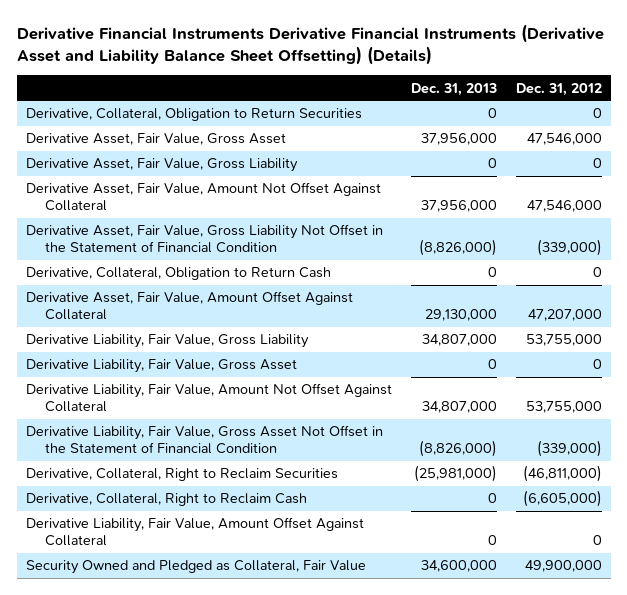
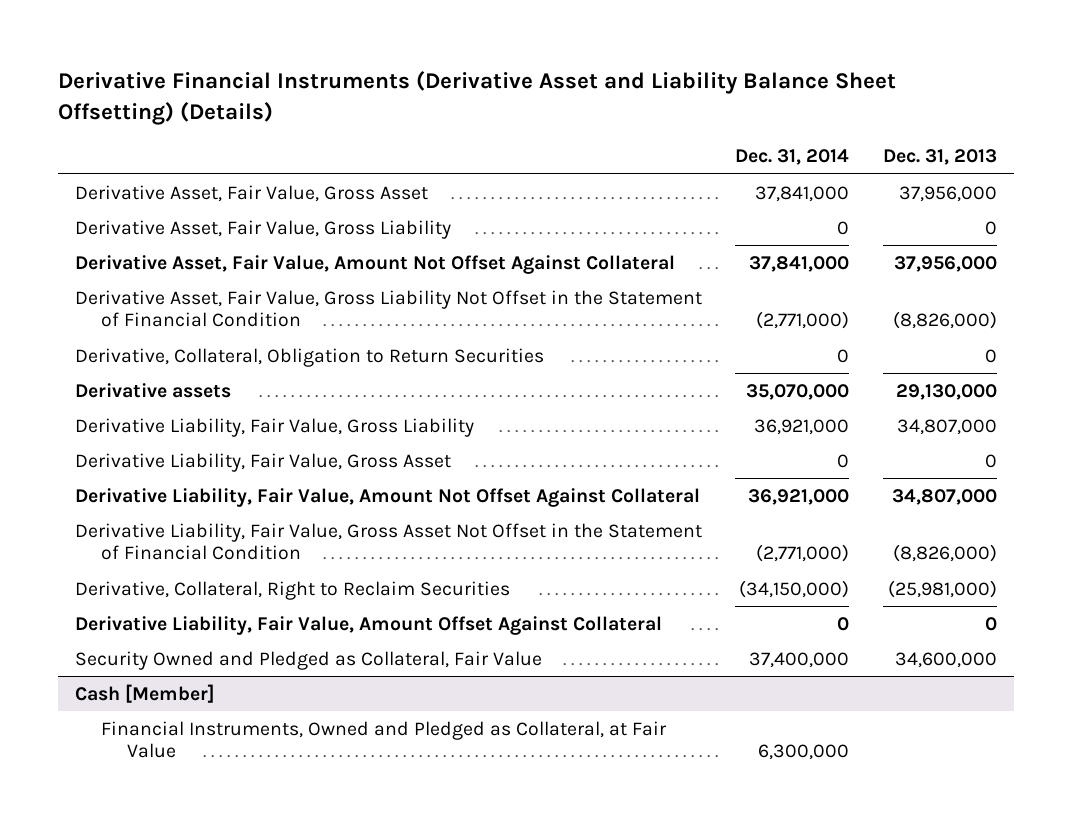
[16,23,604,65] Derivative Financial Instruments Derivative Financial Instruments (Derivative Asset and Liability Balance Sheet Offsetting) (Details) -> [57,71,896,126] Derivative Financial Instruments (Derivative Asset and Liability Balance Sheet Offsetting) (Details)
[515,82,602,96] Dec. 31, 2012 -> none
none -> [735,149,850,166] Dec. 31, 2014
[25,267,331,281] Derivative, Collateral, Obligation to Return Cash -> none
[25,108,362,122] Derivative, Collateral, Obligation to Return Securities -> [74,347,544,367] Derivative, Collateral, Obligation to Return Securities
[25,291,353,321] Derivative Asset, Fair Value, Amount Offset Against Collateral -> [74,382,231,398] Derivative assets
[25,493,307,507] Derivative, Collateral, Right to Reclaim Cash -> none
none -> [74,683,215,703] Cash [Member]
none -> [101,720,668,759] Financial Instruments, Owned and Pledged as Collateral, at Fair Value

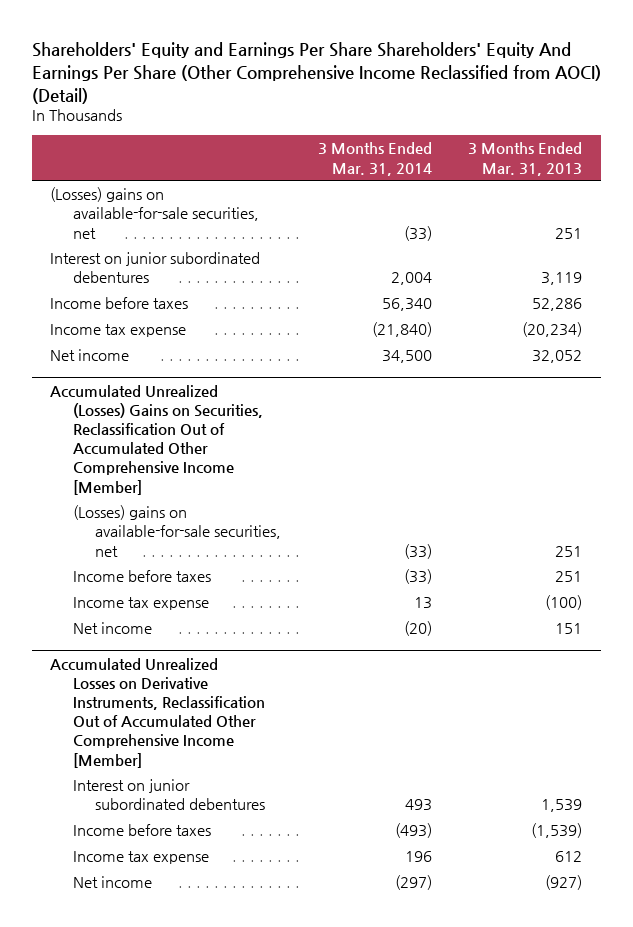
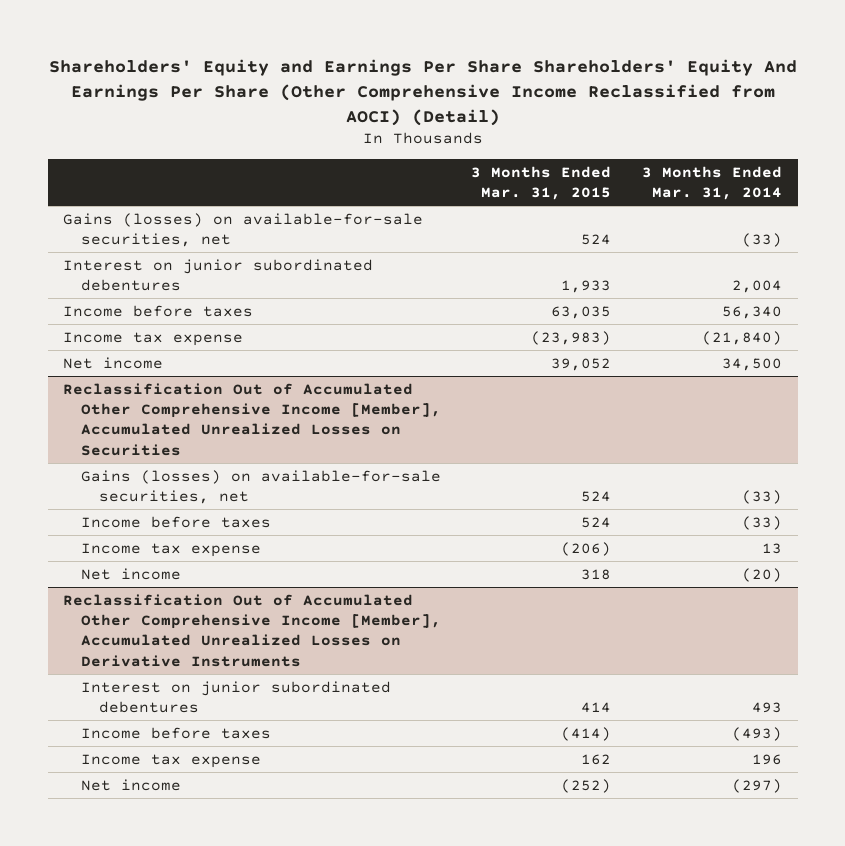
[468,142,583,176] 3 Months Ended Mar. 31, 2013 -> none
none -> [471,165,612,201] 3 Months Ended Mar. 31, 2015
[50,187,259,239] (Losses) gains on available-for-sale securities, net -> [62,212,423,247] Gains (losses) on available-for-sale securities, net
[50,384,263,495] Accumulated Unrealized (Losses) Gains on Securities, Reclassification Out of Accumulated Other Comprehensive Income [Member] -> [62,382,441,456] Reclassification Out of Accumulated Other Comprehensive Income [Member], Accumulated Unrealized Losses on Securities
[72,505,282,557] (Losses) gains on available-for-sale securities, net -> [80,469,441,504] Gains (losses) on available-for-sale securities, net
[50,657,265,768] Accumulated Unrealized Losses on Derivative Instruments, Reclassification Out of Accumulated Other Comprehensive Income [Member] -> [62,593,441,667] Reclassification Out of Accumulated Other Comprehensive Income [Member], Accumulated Unrealized Losses on Derivative Instruments

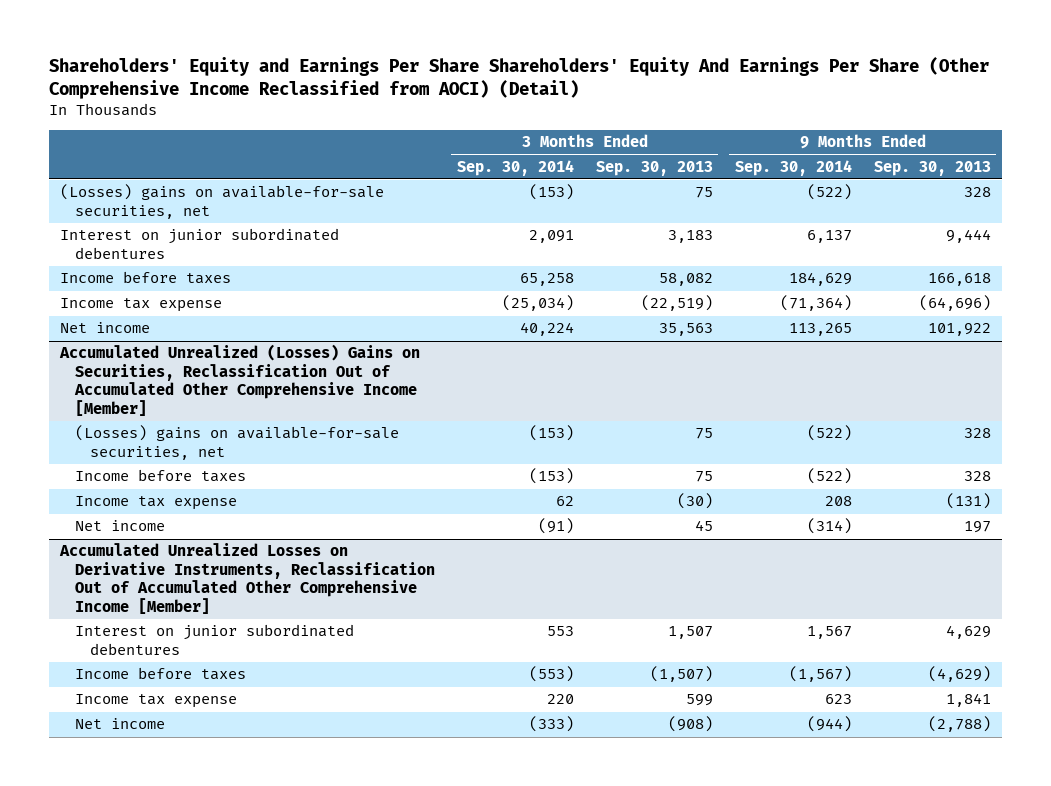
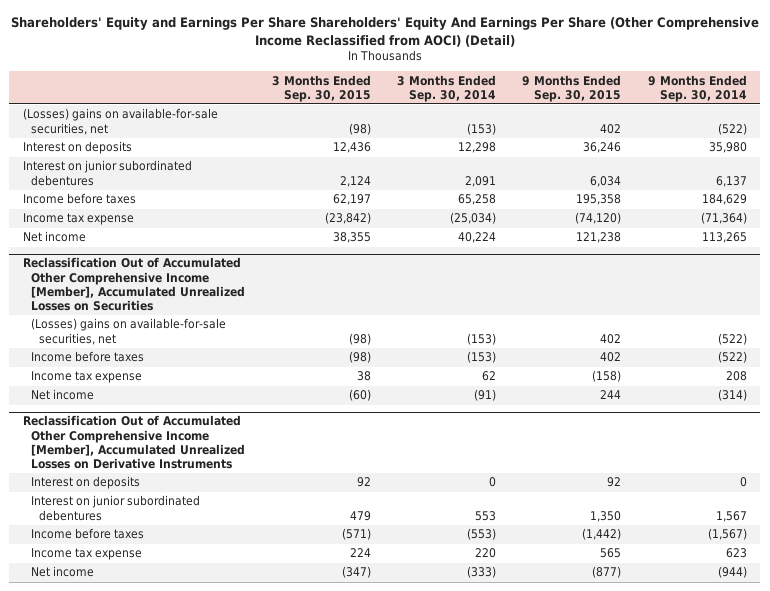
[595,160,713,176] Sep. 30, 2013 -> none
[873,160,991,176] Sep. 30, 2013 -> none
none -> [271,74,371,102] 3 Months Ended Sep. 30, 2015
none -> [522,74,622,102] 9 Months Ended Sep. 30, 2015
none -> [22,141,132,155] Interest on deposits
[59,344,421,416] Accumulated Unrealized (Losses) Gains on Securities, Reclassification Out of Accumulated Other Comprehensive Income [Member] -> [22,257,246,312] Reclassification Out of Accumulated Other Comprehensive Income [Member], Accumulated Unrealized Losses on Securities
[59,543,435,614] Accumulated Unrealized Losses on Derivative Instruments, Reclassification Out of Accumulated Other Comprehensive Income [Member] -> [22,415,246,470] Reclassification Out of Accumulated Other Comprehensive Income [Member], Accumulated Unrealized Losses on Derivative Instruments
none -> [31,476,141,490] Interest on deposits

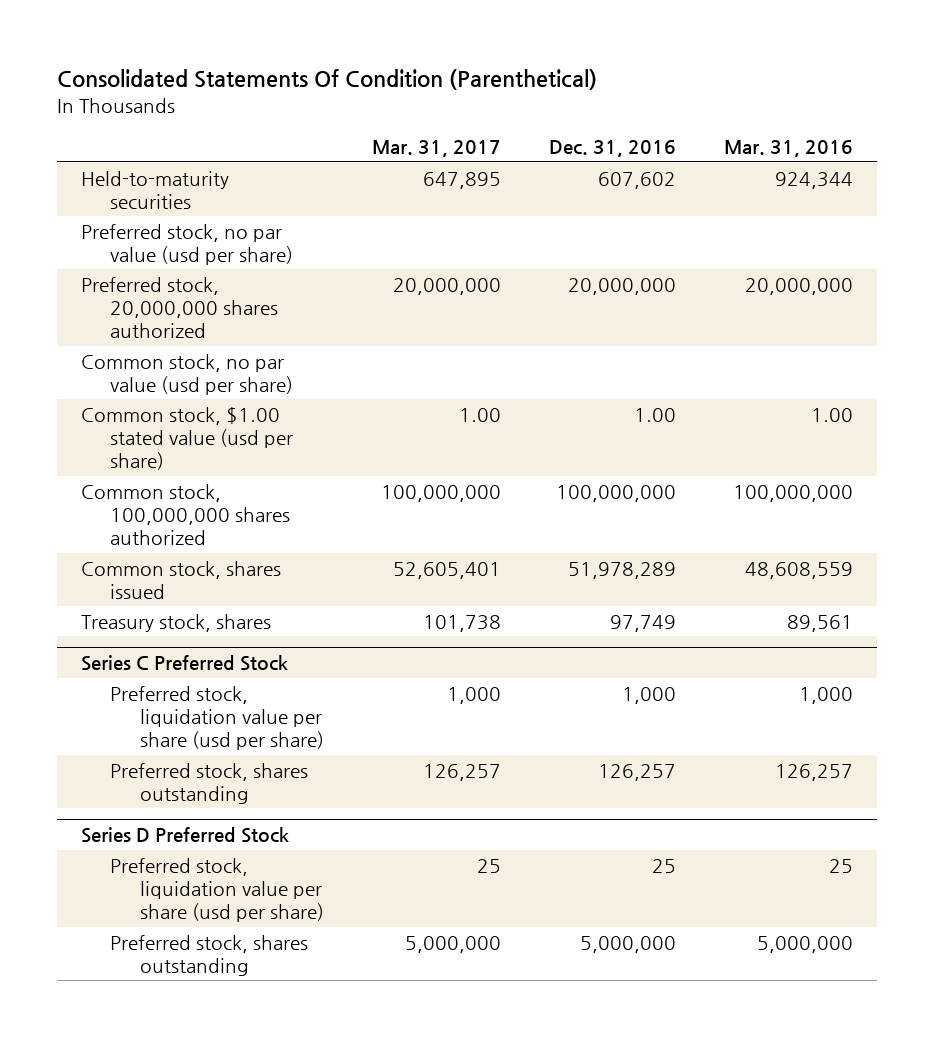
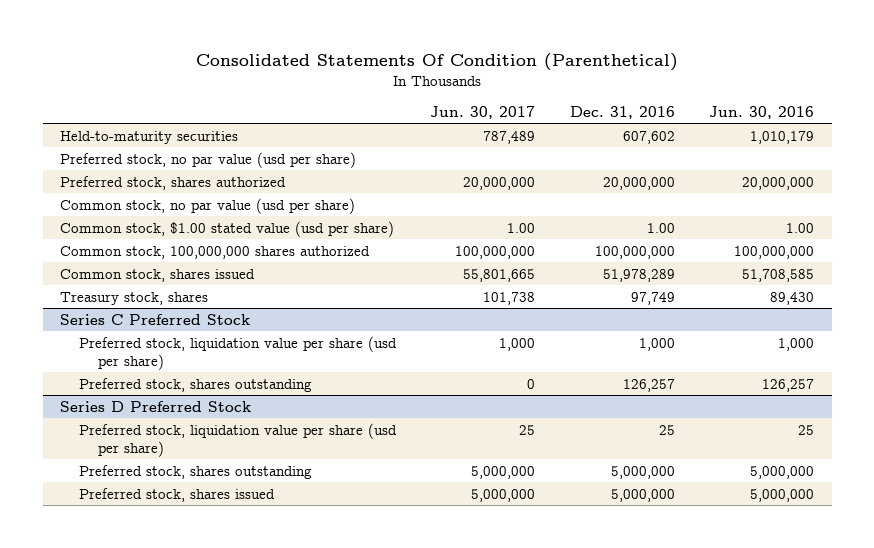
[371,140,501,158] Mar. 31, 2017 -> none
[723,140,853,158] Mar. 31, 2016 -> none
none -> [430,105,536,119] Jun. 30, 2017
none -> [709,105,815,119] Jun. 30, 2016
[80,276,279,339] Preferred stock, 20,000,000 shares authorized -> [59,175,286,190] Preferred stock, shares authorized
none -> [78,487,275,502] Preferred stock, shares issued

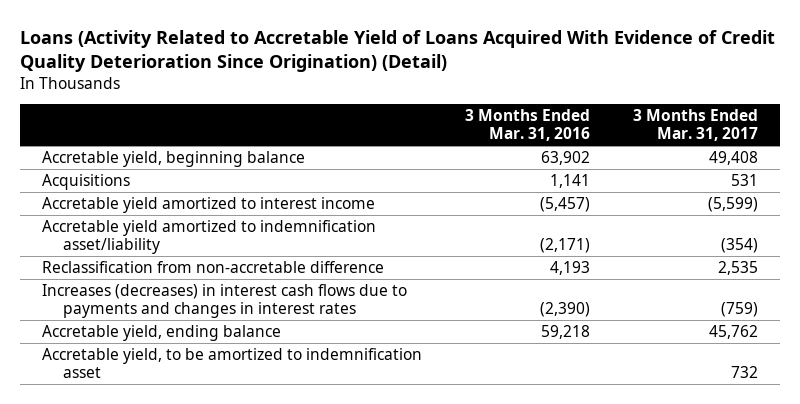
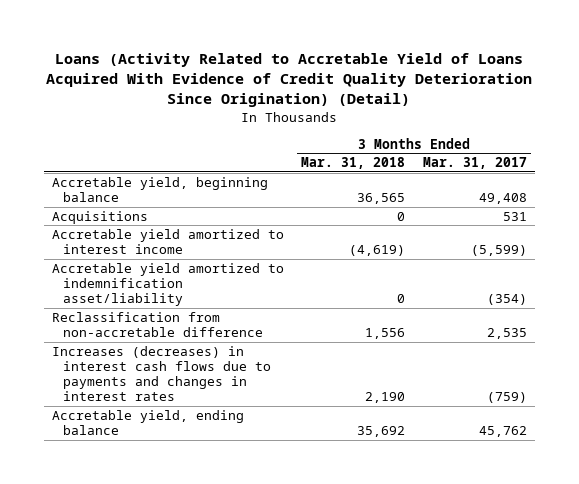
[464,109,590,142] 3 Months Ended Mar. 31, 2016 -> none
none -> [301,157,406,170] Mar. 31, 2018
[41,348,422,379] Accretable yield, to be amortized to indemnification asset -> none

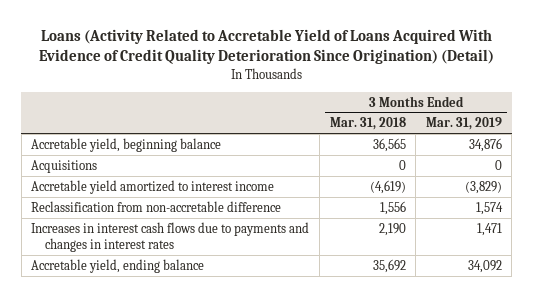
[422,157,527,170] Mar. 31, 2017 -> none
none -> [425,117,502,131] Mar. 31, 2019
[52,262,285,307] Accretable yield amortized to indemnification asset/liability -> none
[52,345,271,402] Increases (decreases) in interest cash flows due to payments and changes in interest rates -> [31,221,310,253] Increases in interest cash flows due to payments and changes in interest rates

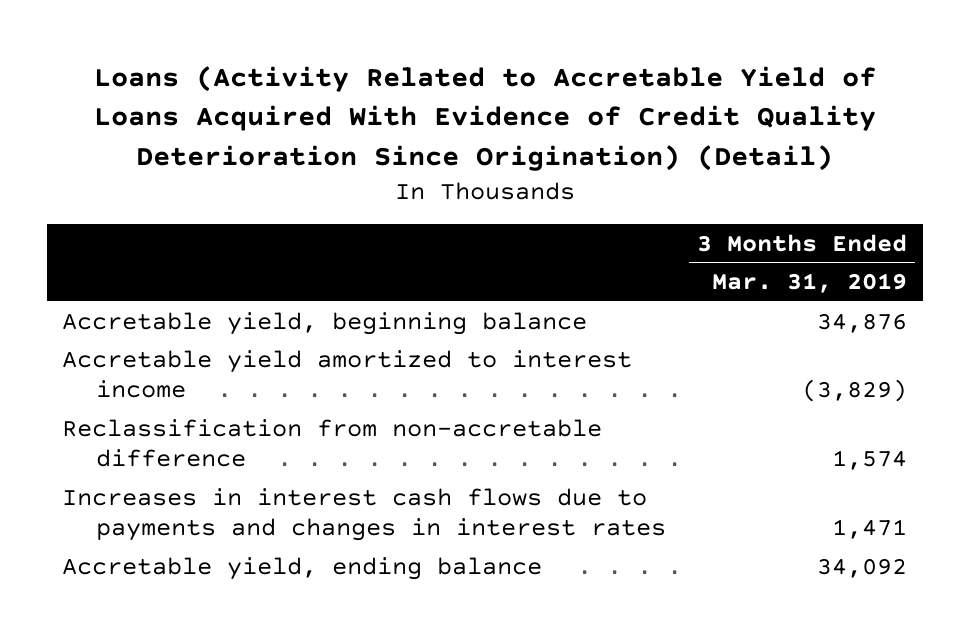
[329,117,406,131] Mar. 31, 2018 -> none
[31,159,98,173] Acquisitions -> none

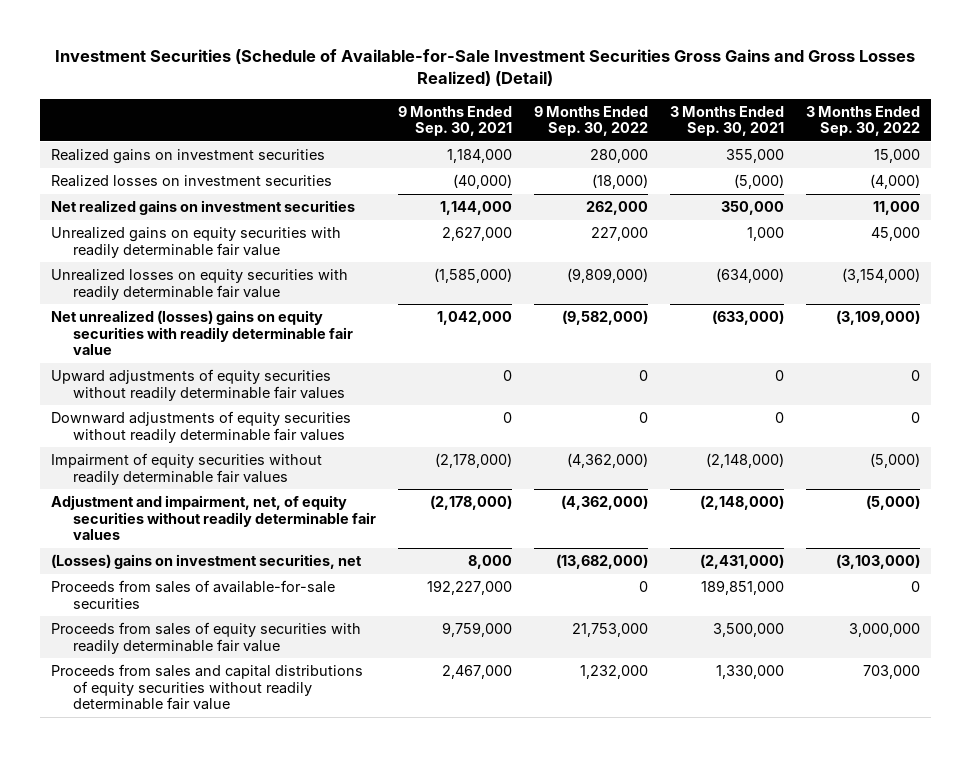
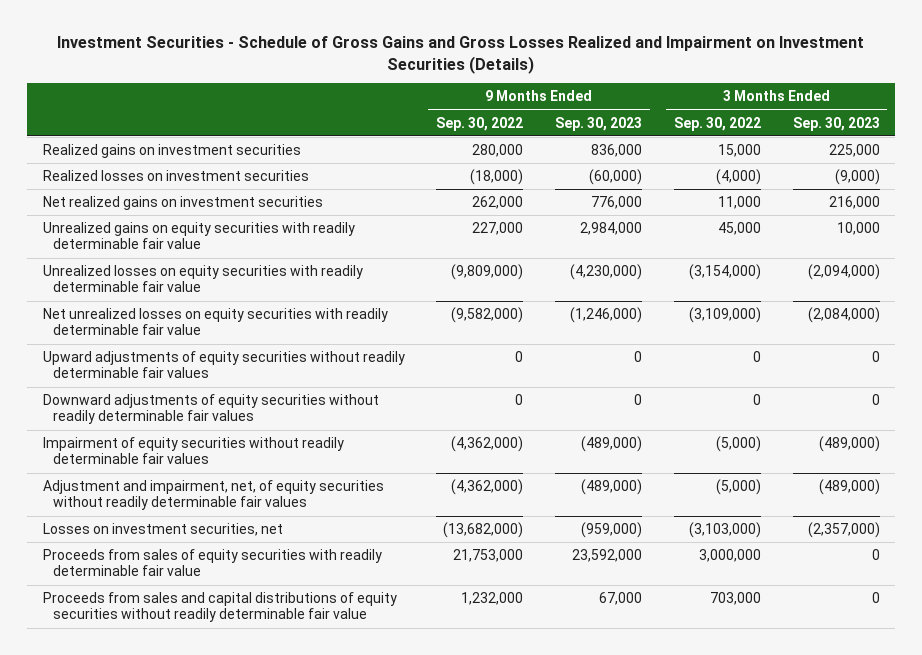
[55,48,916,87] Investment Securities (Schedule of Available-for-Sale Investment Securities Gross Gains and Gross Losses Realized) (Detail) -> [57,36,865,74] Investment Securities - Schedule of Gross Gains and Gross Losses Realized and Impairment on Investment Securities (Details)
[397,105,512,137] 9 Months Ended Sep. 30, 2021 -> none
[669,105,784,137] 3 Months Ended Sep. 30, 2021 -> none
none -> [555,116,643,131] Sep. 30, 2023
none -> [792,116,880,131] Sep. 30, 2023
[50,310,353,356] Net unrealized (losses) gains on equity securities with readily determinable fair value -> [42,307,388,336] Net unrealized losses on equity securities with readily determinable fair value
[50,580,335,609] Proceeds from sales of available-for-sale securities -> none
[50,554,362,570] (Losses) gains on investment securities, net -> [42,522,283,536] Losses on investment securities, net

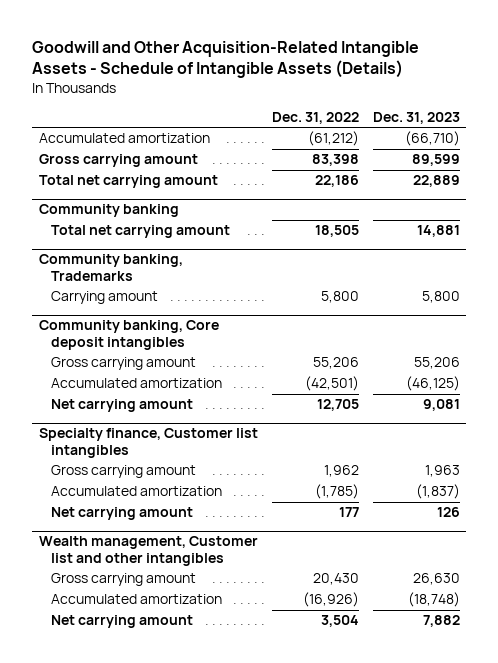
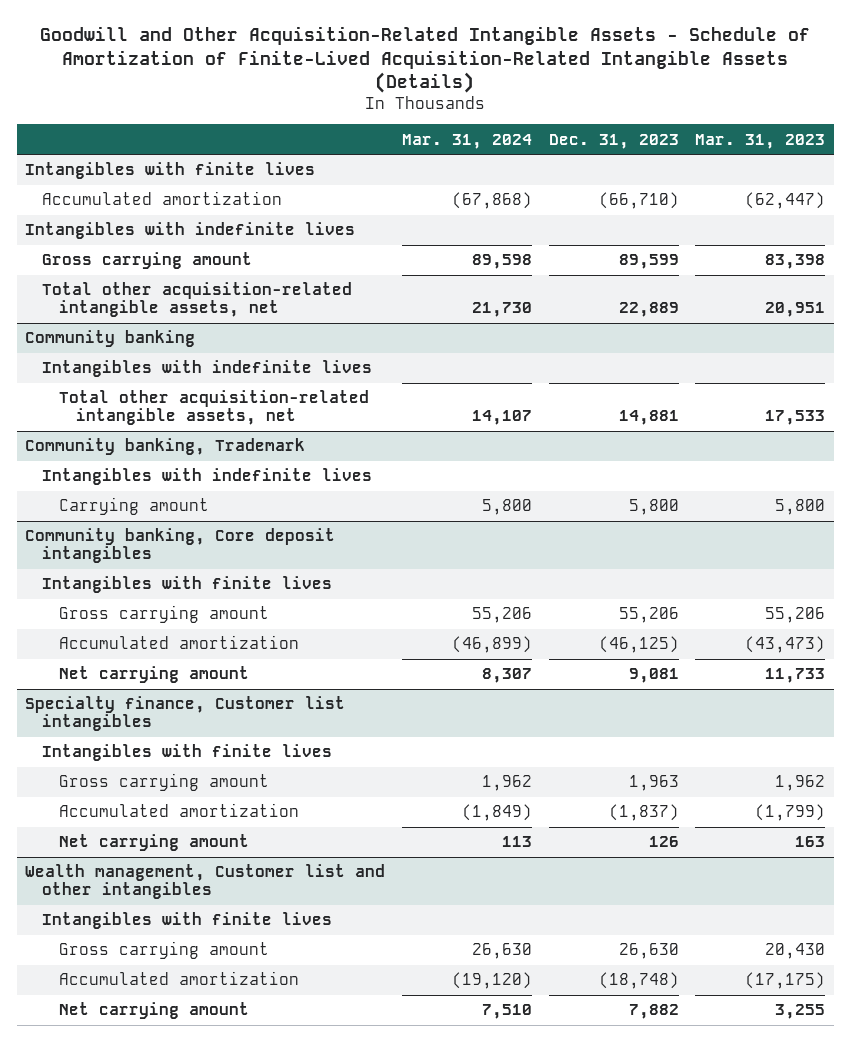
[31,40,419,79] Goodwill and Other Acquisition-Related Intangible Assets - Schedule of Intangible Assets (Details) -> [40,25,811,94] Goodwill and Other Acquisition-Related Intangible Assets - Schedule of Amortization of Finite-Lived Acquisition-Related Intangible Assets (Details)
[271,111,359,124] Dec. 31, 2022 -> none
none -> [402,133,533,149] Mar. 31, 2024
none -> [695,133,826,149] Mar. 31, 2023
none -> [25,162,316,180] Intangibles with finite lives
none -> [25,222,356,240] Intangibles with indefinite lives
[38,175,218,189] Total net carrying amount -> [42,282,353,318] Total other acquisition-related intangible assets, net
none -> [42,360,373,378] Intangibles with indefinite lives
[50,225,230,239] Total net carrying amount -> [58,390,369,426] Total other acquisition-related intangible assets, net
[38,254,183,281] Community banking, Trademarks -> [25,438,306,456] Community banking, Trademark
none -> [42,468,373,486] Intangibles with indefinite lives
none -> [42,576,333,594] Intangibles with finite lives
none -> [42,744,333,762] Intangibles with finite lives
none -> [42,912,333,930] Intangibles with finite lives

